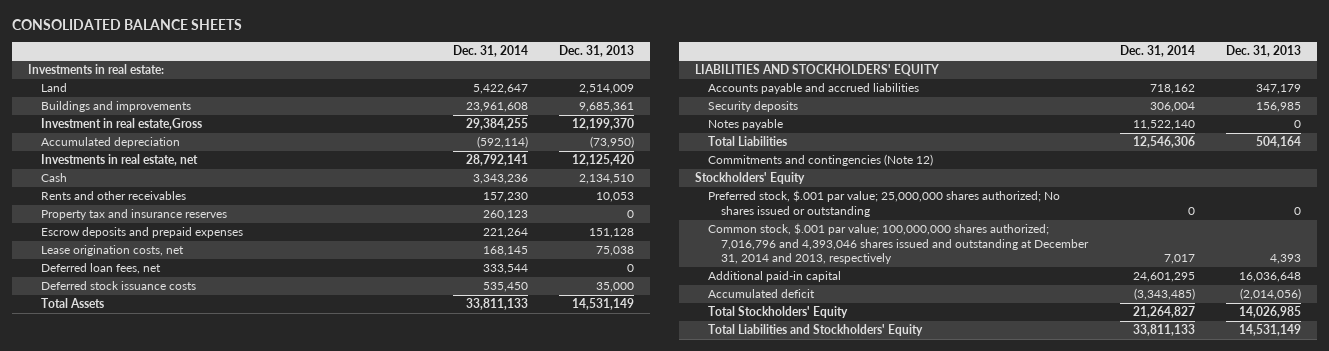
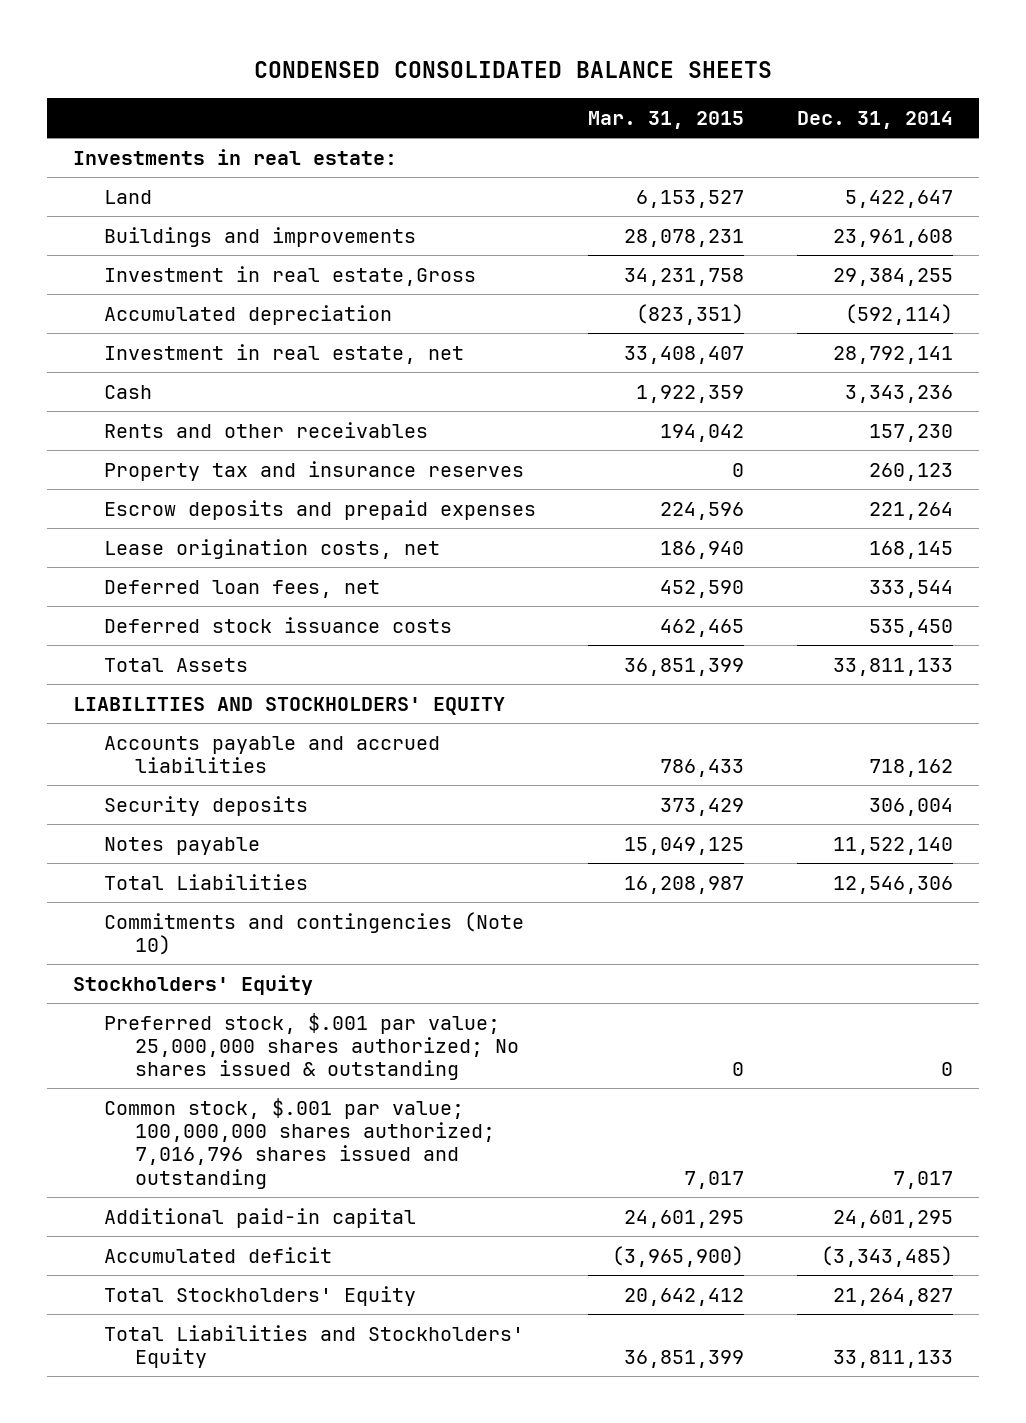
[12,19,243,31] CONSOLIDATED BALANCE SHEETS -> [253,60,772,78] CONDENSED CONSOLIDATED BALANCE SHEETS
[559,45,635,58] Dec. 31, 2013 -> none
none -> [588,111,745,130] Mar. 31, 2015
[40,154,198,167] Investments in real estate, net -> [103,343,464,364] Investment in real estate, net
[708,154,934,167] Commitments and contingencies (Note 12) -> [103,911,524,956] Commitments and contingencies (Note 10)
[708,190,1061,217] Preferred stock, $.001 par value; 25,000,000 shares authorized; No shares issued or outstanding -> [103,1012,520,1081] Preferred stock, $.001 par value; 25,000,000 shares authorized; No shares issued & outstanding
[708,223,1090,265] Common stock, $.001 par value; 100,000,000 shares authorized; 7,016,796 and 4,393,046 shares issued and outstanding at December 31, 2014 and 2013, respectively -> [103,1097,496,1189] Common stock, $.001 par value; 100,000,000 shares authorized; 7,016,796 shares issued and outstanding

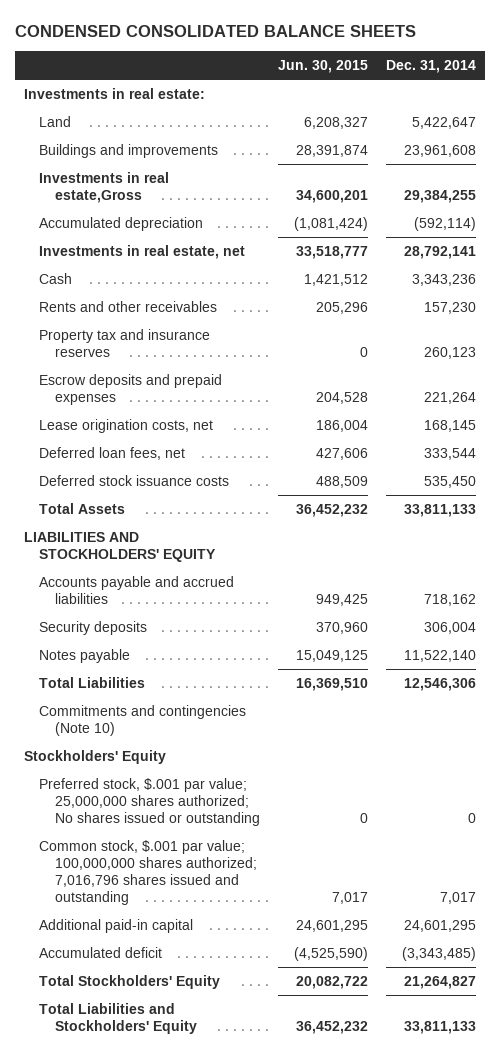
[588,111,745,130] Mar. 31, 2015 -> none
none -> [277,60,368,74] Jun. 30, 2015
[103,265,476,286] Investment in real estate,Gross -> [39,171,170,204] Investments in real estate,Gross
[103,343,464,364] Investment in real estate, net -> [39,244,246,259] Investments in real estate, net
[103,1012,520,1081] Preferred stock, $.001 par value; 25,000,000 shares authorized; No shares issued & outstanding -> [39,777,260,827] Preferred stock, $.001 par value; 25,000,000 shares authorized; No shares issued or outstanding

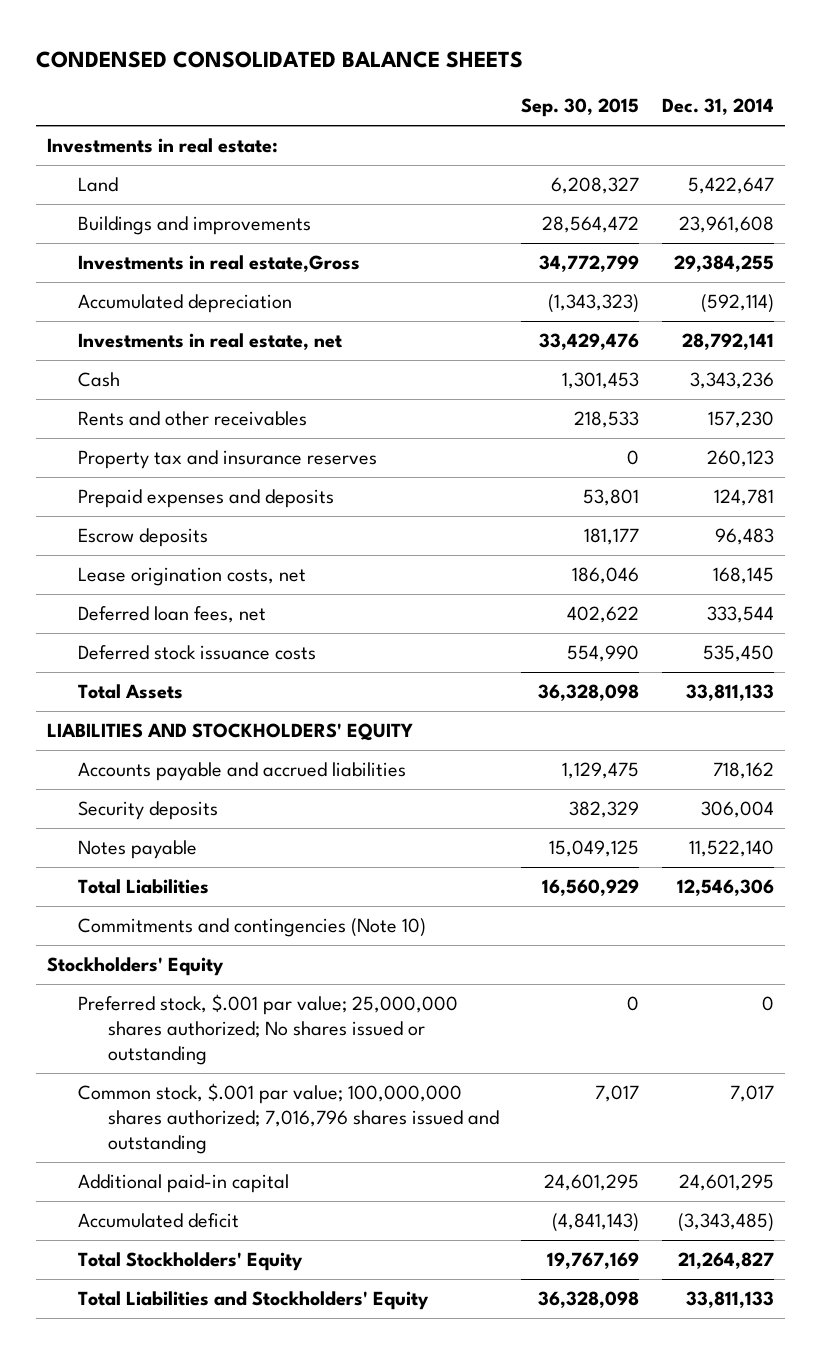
[277,60,368,74] Jun. 30, 2015 -> none
none -> [521,98,640,118] Sep. 30, 2015
[39,373,223,406] Escrow deposits and prepaid expenses -> [77,488,334,508] Prepaid expenses and deposits
[424,392,477,405] 221,264 -> [713,488,774,506] 124,781
none -> [77,527,208,547] Escrow deposits

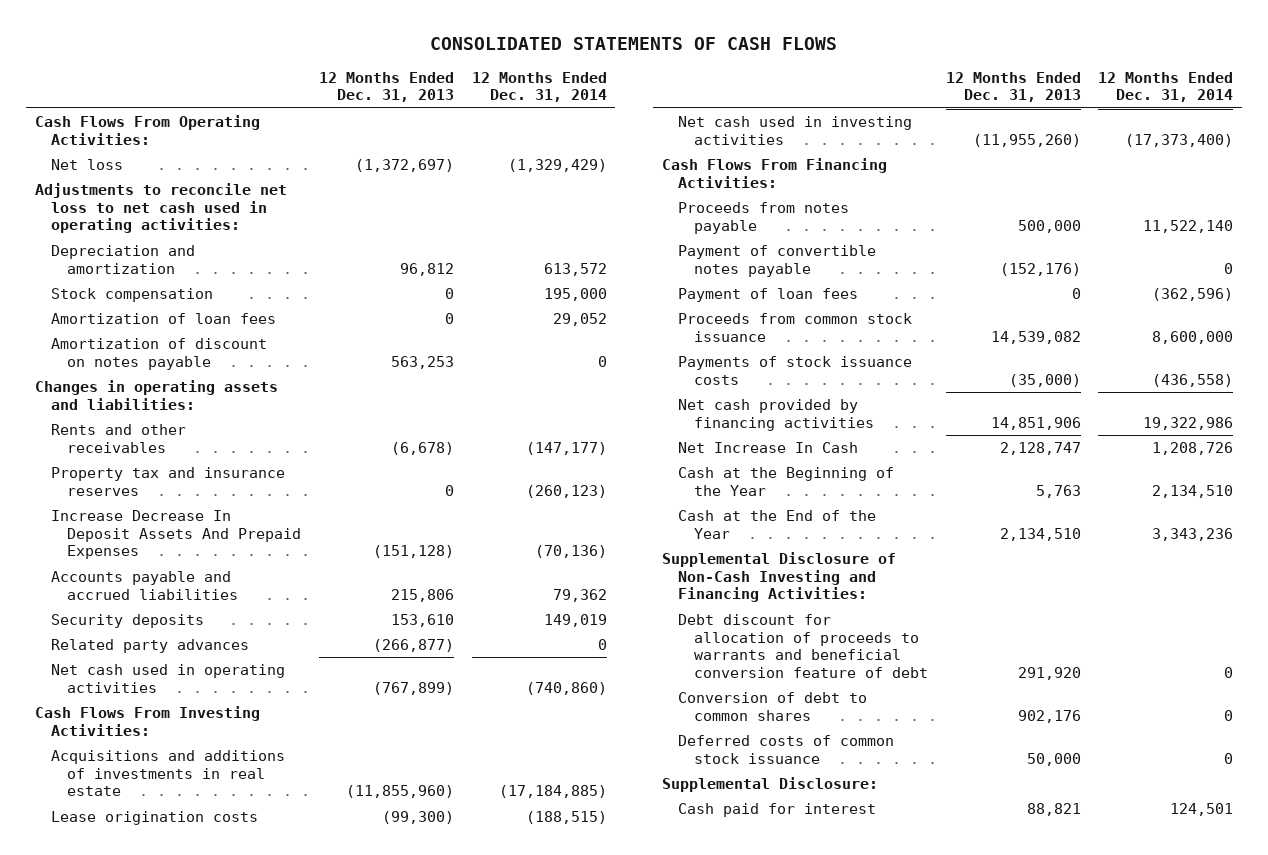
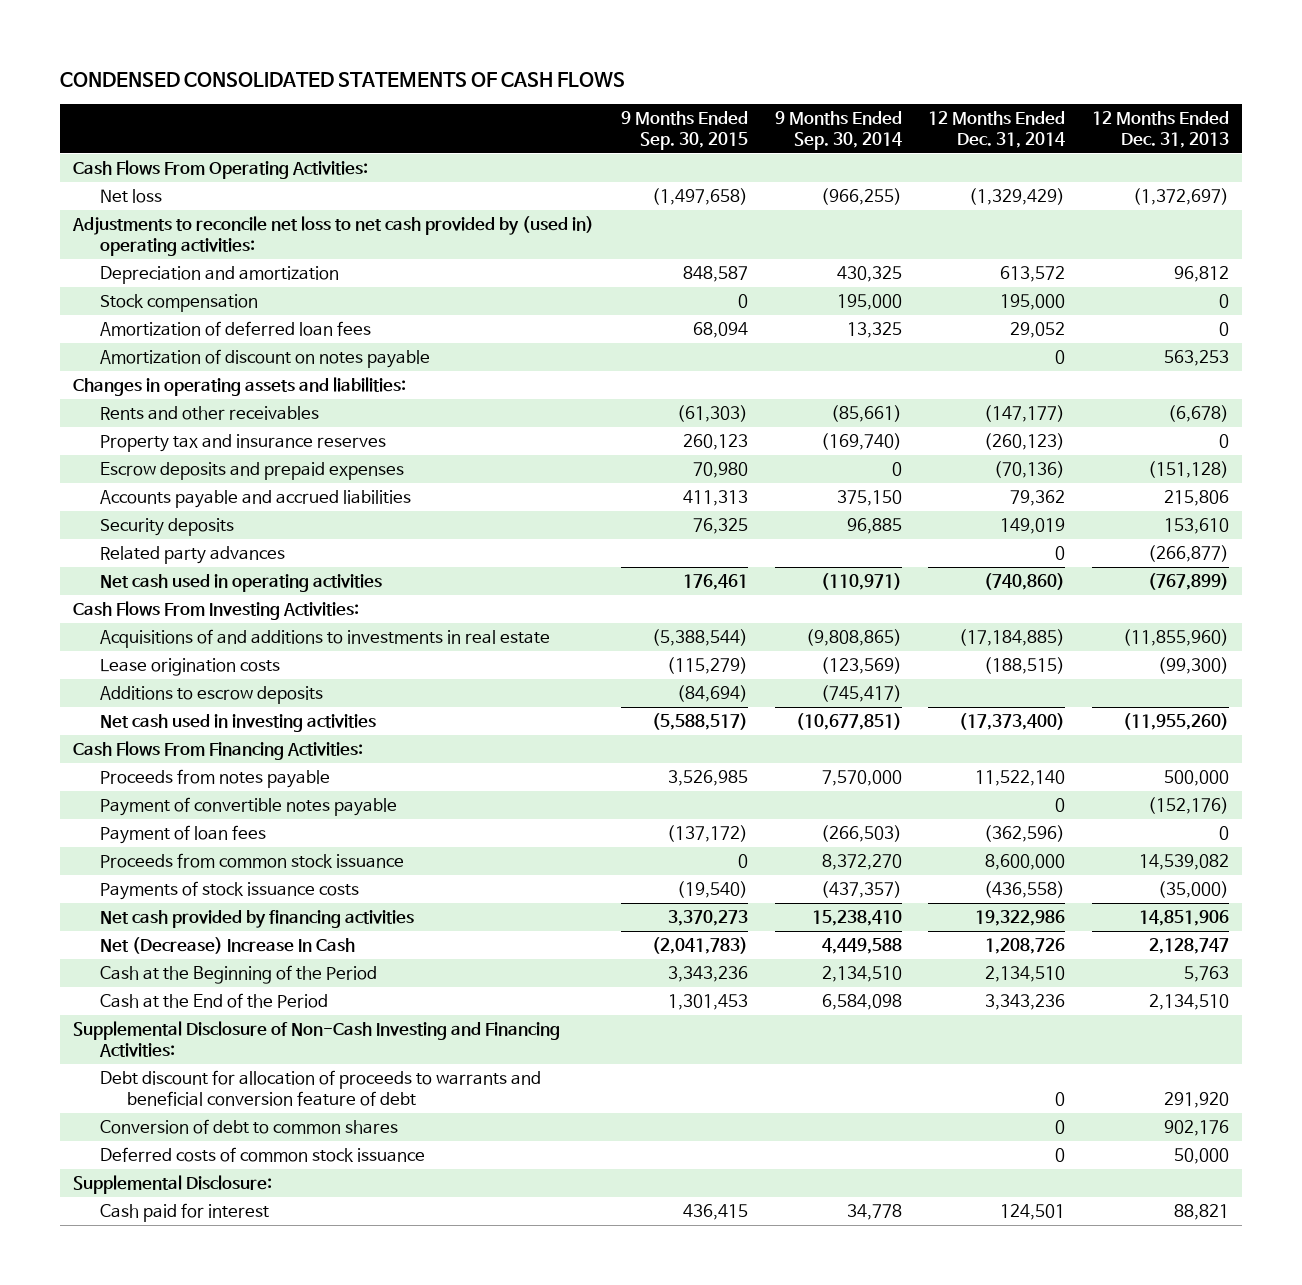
[430,36,838,50] CONSOLIDATED STATEMENTS OF CASH FLOWS -> [60,71,626,87] CONDENSED CONSOLIDATED STATEMENTS OF CASH FLOWS
none -> [621,111,749,151] 9 Months Ended Sep. 30, 2015
none -> [774,111,902,151] 9 Months Ended Sep. 30, 2014
[35,183,288,234] Adjustments to reconcile net loss to net cash used in operating activities: -> [72,216,595,256] Adjustments to reconcile net loss to net cash provided by (used in) operating activities:
[51,313,277,325] Amortization of loan fees -> [100,321,372,337] Amortization of deferred loan fees
[51,510,301,560] Increase Decrease In Deposit Assets And Prepaid Expenses -> [100,462,405,481] Escrow deposits and prepaid expenses
[51,750,286,797] Acquisitions and additions of investments in real estate -> [100,629,551,649] Acquisitions of and additions to investments in real estate
none -> [100,686,324,705] Additions to escrow deposits
[677,442,858,454] Net Increase In Cash -> [100,937,356,955] Net (Decrease) Increase In Cash
[677,467,894,496] Cash at the Beginning of the Year -> [100,965,378,985] Cash at the Beginning of the Period
[677,510,876,539] Cash at the End of the Year -> [100,993,329,1009] Cash at the End of the Period

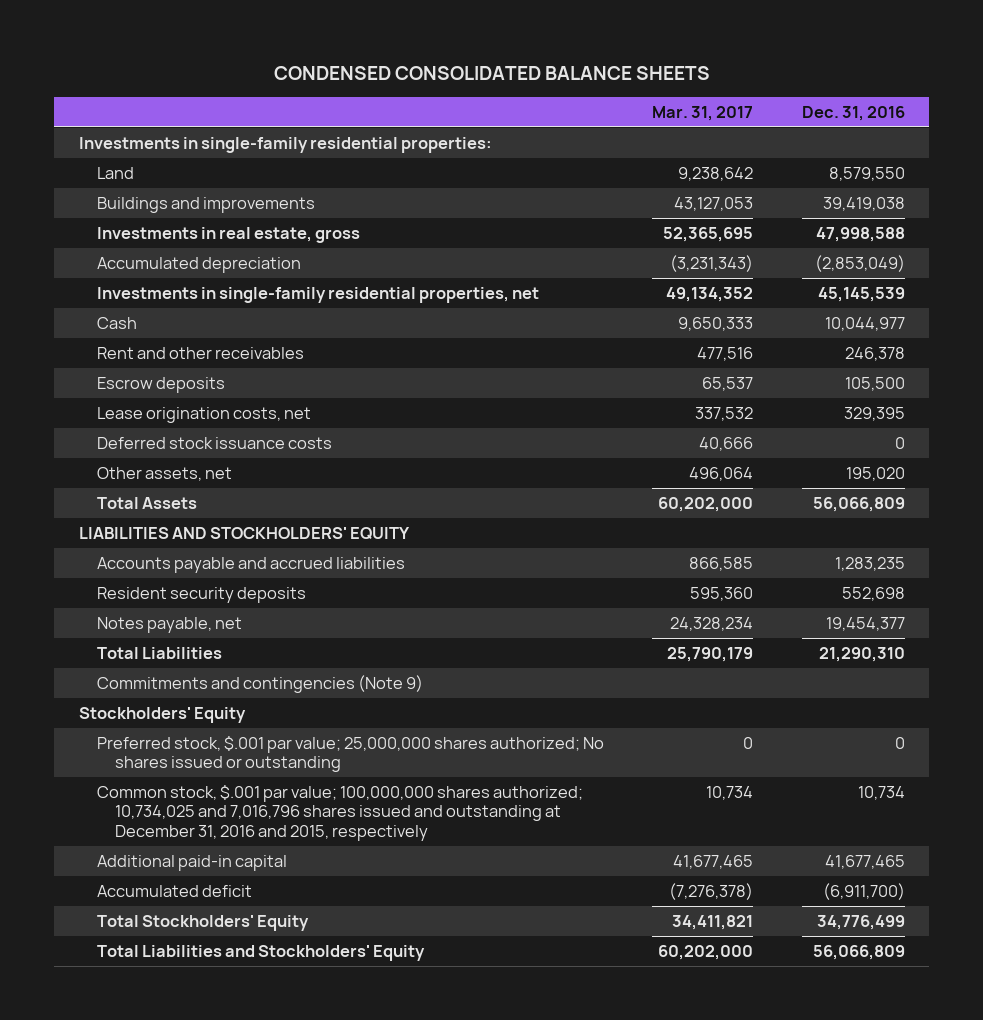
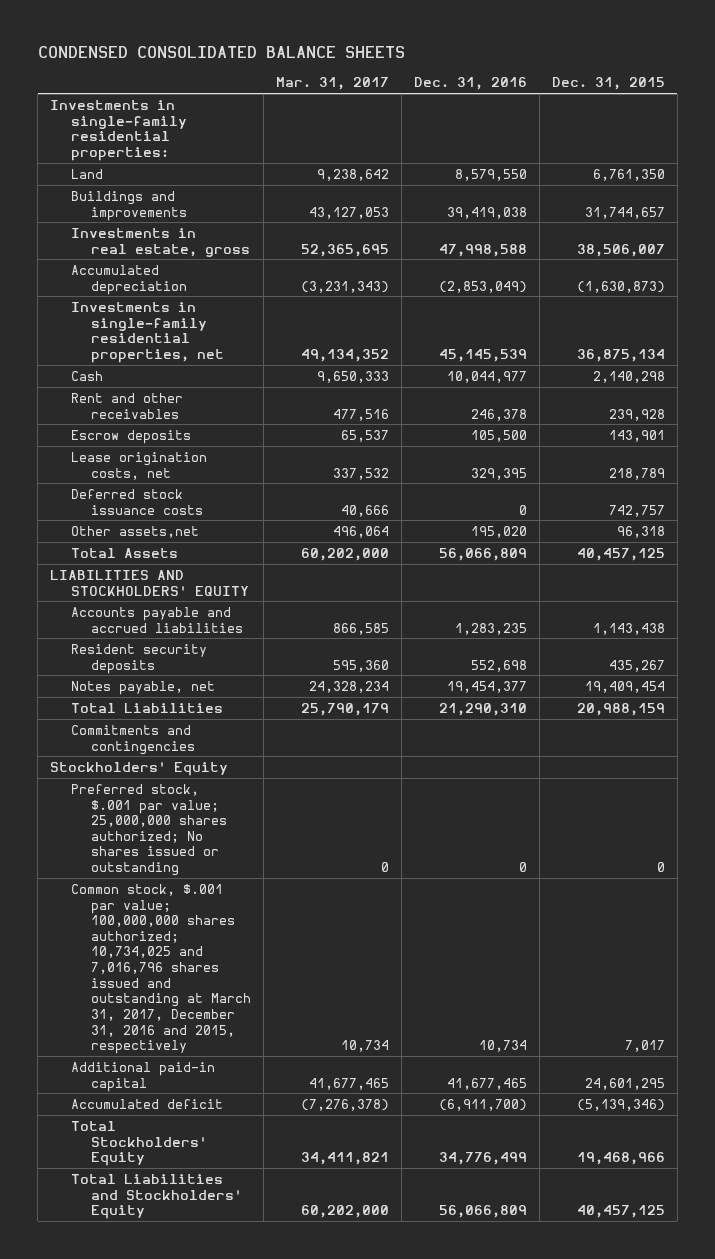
none -> [551,77,665,91] Dec. 31, 2015
[96,466,232,481] Other assets, net -> [70,525,199,538] Other assets,net
[96,674,423,693] Commitments and contingencies (Note 9) -> [70,724,195,755] Commitments and contingencies
[96,784,583,842] Common stock, $.001 par value; 100,000,000 shares authorized; 10,734,025 and 7,016,796 shares issued and outstanding at December 31, 2016 and 2015, respectively -> [70,883,251,1055] Common stock, $.001 par value; 100,000,000 shares authorized; 10,734,025 and 7,016,796 shares issued and outstanding at March 31, 2017, December 31, 2016 and 2015, respectively

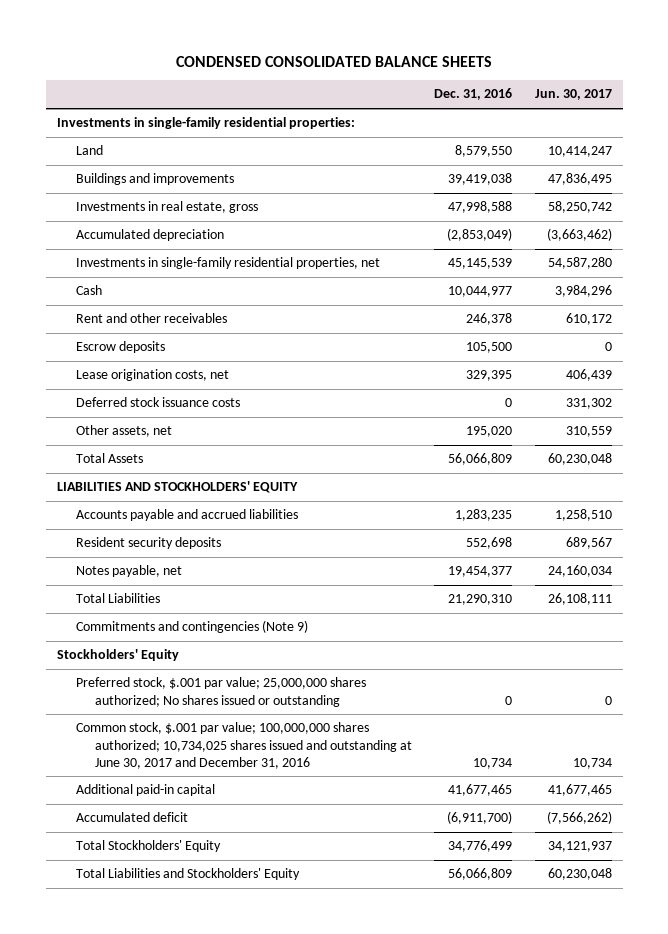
[275,77,389,91] Mar. 31, 2017 -> none
[551,77,665,91] Dec. 31, 2015 -> none
none -> [534,89,612,101] Jun. 30, 2017
[70,525,199,538] Other assets,net -> [75,425,172,438] Other assets, net
[70,724,195,755] Commitments and contingencies -> [75,620,308,634] Commitments and contingencies (Note 9)
[70,883,251,1055] Common stock, $.001 par value; 100,000,000 shares authorized; 10,734,025 and 7,016,796 shares issued and outstanding at March 31, 2017, December 31, 2016 and 2015, respectively -> [75,722,412,769] Common stock, $.001 par value; 100,000,000 shares authorized; 10,734,025 shares issued and outstanding at June 30, 2017 and December 31, 2016

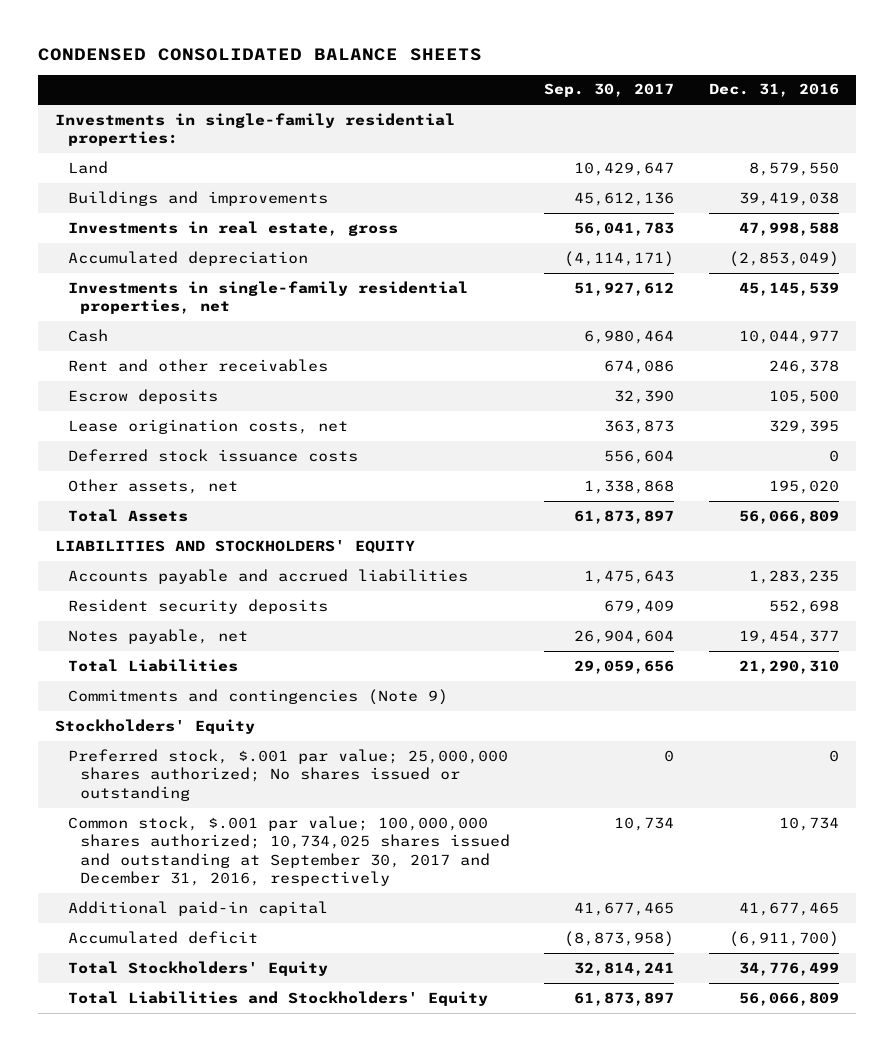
[534,89,612,101] Jun. 30, 2017 -> none
none -> [544,83,675,98] Sep. 30, 2017
[75,722,412,769] Common stock, $.001 par value; 100,000,000 shares authorized; 10,734,025 shares issued and outstanding at June 30, 2017 and December 31, 2016 -> [67,815,510,887] Common stock, $.001 par value; 100,000,000 shares authorized; 10,734,025 shares issued and outstanding at September 30, 2017 and December 31, 2016, respectively

